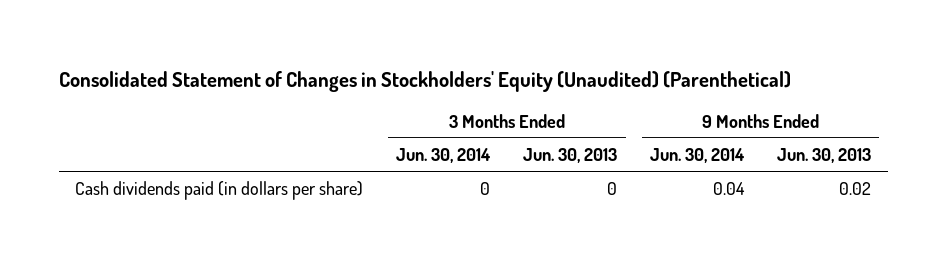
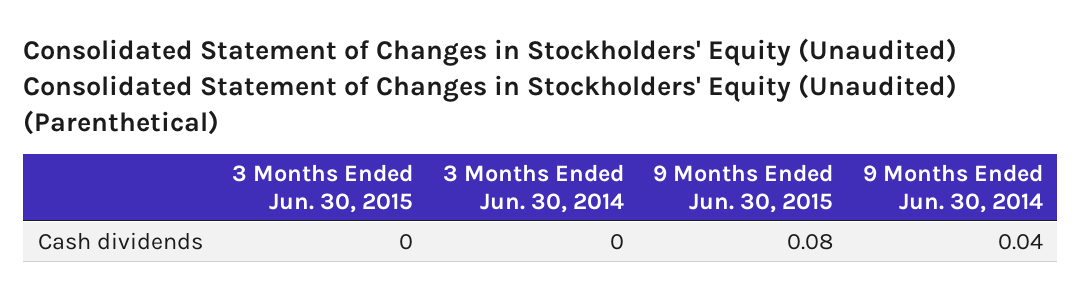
[58,70,791,92] Consolidated Statement of Changes in Stockholders' Equity (Unaudited) (Parenthetical) -> [22,37,957,136] Consolidated Statement of Changes in Stockholders' Equity (Unaudited) Consolidated Statement of Changes in Stockholders' Equity (Unaudited) (Parenthetical)
[523,147,618,163] Jun. 30, 2013 -> none
[777,147,872,163] Jun. 30, 2013 -> none
none -> [232,164,414,213] 3 Months Ended Jun. 30, 2015
none -> [653,164,834,213] 9 Months Ended Jun. 30, 2015
[75,181,364,201] Cash dividends paid (in dollars per share) -> [37,231,203,250] Cash dividends

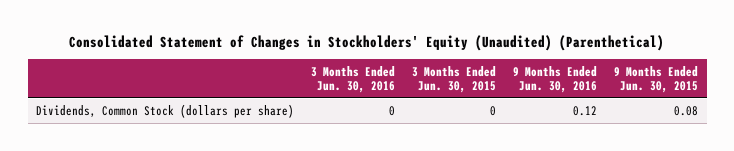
[22,37,957,136] Consolidated Statement of Changes in Stockholders' Equity (Unaudited) Consolidated Statement of Changes in Stockholders' Equity (Unaudited) (Parenthetical) -> [69,35,665,52] Consolidated Statement of Changes in Stockholders' Equity (Unaudited) (Parenthetical)
[442,164,624,213] 3 Months Ended Jun. 30, 2014 -> none
[862,164,1043,213] 9 Months Ended Jun. 30, 2014 -> none
none -> [311,65,396,94] 3 Months Ended Jun. 30, 2016
none -> [513,65,598,94] 9 Months Ended Jun. 30, 2016
[37,231,203,250] Cash dividends -> [36,104,295,119] Dividends, Common Stock (dollars per share)

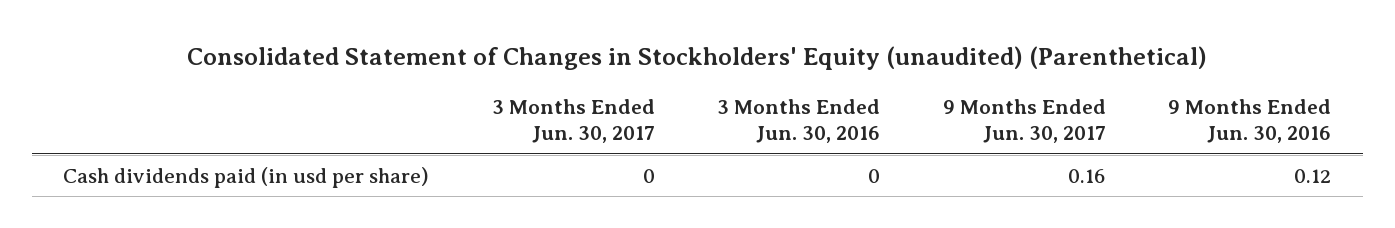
[69,35,665,52] Consolidated Statement of Changes in Stockholders' Equity (Unaudited) (Parenthetical) -> [187,46,1208,71] Consolidated Statement of Changes in Stockholders' Equity (unaudited) (Parenthetical)
[412,65,497,94] 3 Months Ended Jun. 30, 2015 -> none
[614,65,699,94] 9 Months Ended Jun. 30, 2015 -> none
none -> [491,99,655,144] 3 Months Ended Jun. 30, 2017
none -> [942,99,1106,144] 9 Months Ended Jun. 30, 2017
[36,104,295,119] Dividends, Common Stock (dollars per share) -> [63,166,430,188] Cash dividends paid (in usd per share)

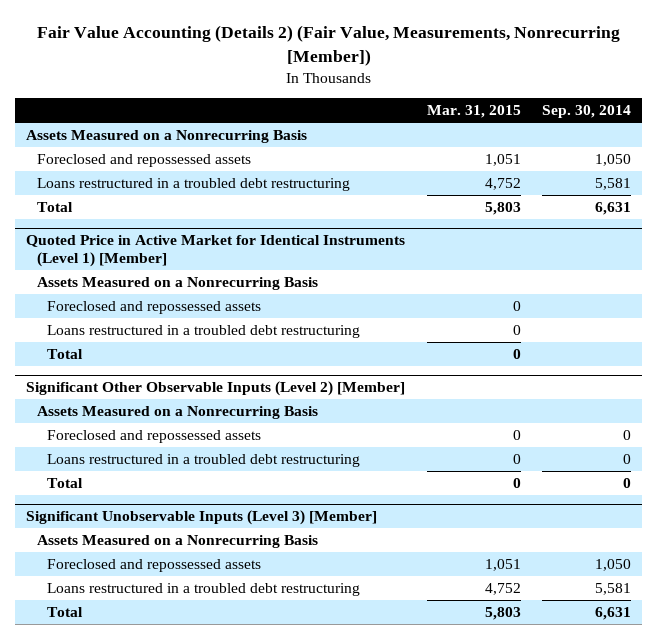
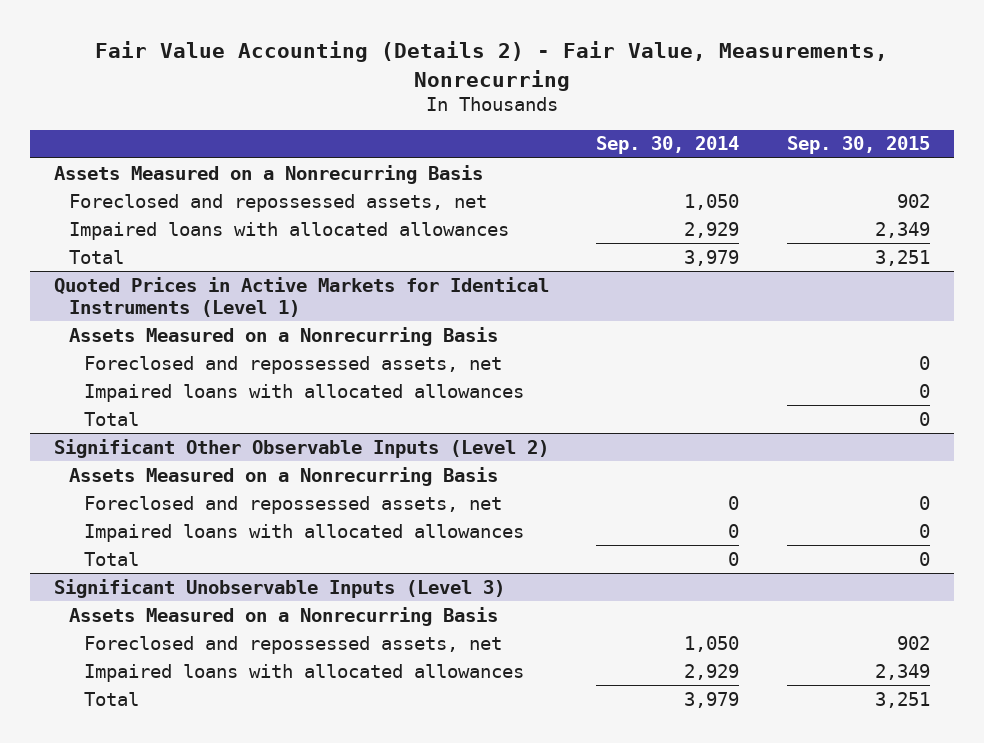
[36,25,620,67] Fair Value Accounting (Details 2) (Fair Value, Measurements, Nonrecurring [Member]) -> [94,41,888,91] Fair Value Accounting (Details 2) - Fair Value, Measurements, Nonrecurring
[426,105,521,119] Mar. 31, 2015 -> none
none -> [786,136,930,155] Sep. 30, 2015
[36,178,350,192] Loans restructured in a troubled debt restructuring -> none
[36,154,251,168] Foreclosed and repossessed assets -> [68,193,487,212] Foreclosed and repossessed assets, net
none -> [68,221,509,240] Impaired loans with allocated allowances
[595,202,632,216] 6,631 -> [684,249,740,266] 3,979
[25,235,405,268] Quoted Price in Active Market for Identical Instruments (Level 1) [Member] -> [53,276,549,317] Quoted Prices in Active Markets for Identical Instruments (Level 1)
[47,301,262,315] Foreclosed and repossessed assets -> [83,355,502,374] Foreclosed and repossessed assets, net
[47,325,361,339] Loans restructured in a troubled debt restructuring -> [83,383,524,402] Impaired loans with allocated allowances
[25,381,405,397] Significant Other Observable Inputs (Level 2) [Member] -> [53,438,549,458] Significant Other Observable Inputs (Level 2)
[47,430,262,444] Foreclosed and repossessed assets -> [83,495,502,514] Foreclosed and repossessed assets, net
[47,454,361,468] Loans restructured in a troubled debt restructuring -> [83,523,524,542] Impaired loans with allocated allowances
[25,510,377,526] Significant Unobservable Inputs (Level 3) [Member] -> [53,578,505,598] Significant Unobservable Inputs (Level 3)
[47,583,361,597] Loans restructured in a troubled debt restructuring -> none
[47,559,262,573] Foreclosed and repossessed assets -> [83,635,502,654] Foreclosed and repossessed assets, net
none -> [83,663,524,682] Impaired loans with allocated allowances
[595,607,632,621] 6,631 -> [684,691,740,708] 3,979

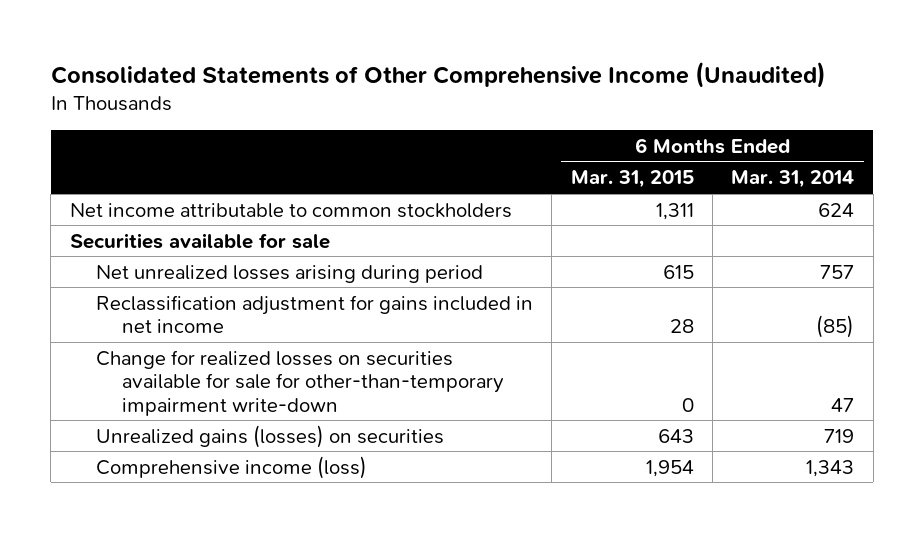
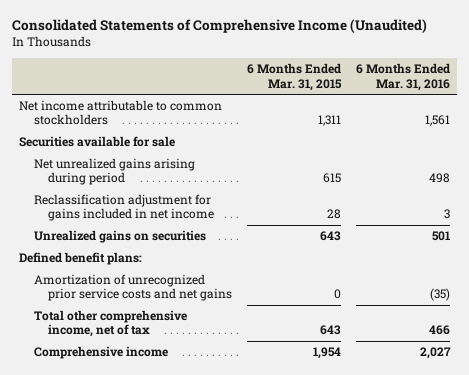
[50,61,826,88] Consolidated Statements of Other Comprehensive Income (Unaudited) -> [11,19,427,34] Consolidated Statements of Comprehensive Income (Unaudited)
[731,170,855,189] Mar. 31, 2014 -> none
none -> [355,63,450,91] 6 Months Ended Mar. 31, 2016
[95,264,483,283] Net unrealized losses arising during period -> [33,158,195,186] Net unrealized gains arising during period
[95,349,504,416] Change for realized losses on securities available for sale for other-than-temporary impairment write-down -> none
[95,424,444,448] Unrealized gains (losses) on securities -> [33,230,206,244] Unrealized gains on securities
none -> [19,252,143,266] Defined benefit plans:
none -> [33,274,232,302] Amortization of unrecognized prior service costs and net gains
none -> [33,310,187,338] Total other comprehensive income, net of tax
[95,455,367,479] Comprehensive income (loss) -> [33,346,168,360] Comprehensive income

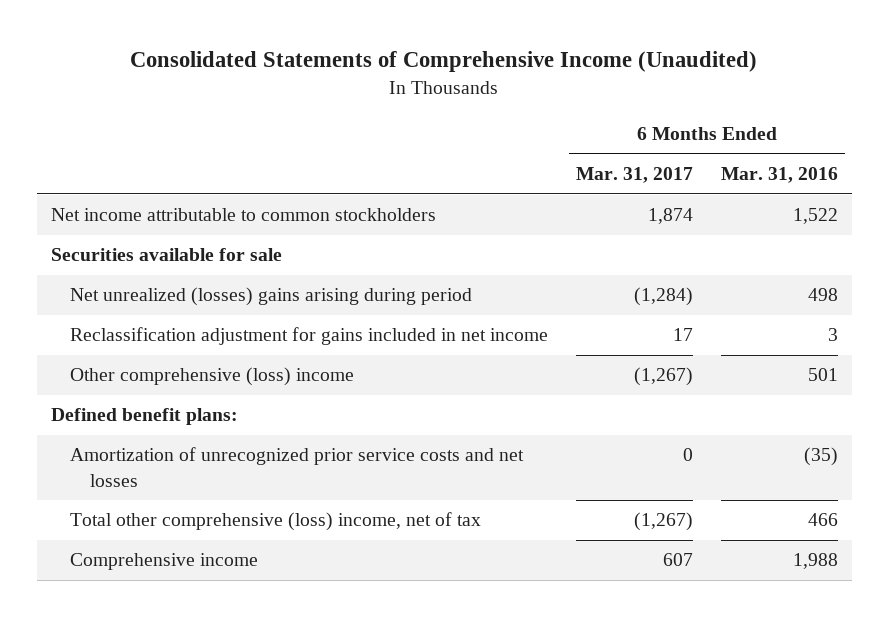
[246,63,342,91] 6 Months Ended Mar. 31, 2015 -> none
none -> [576,167,694,184] Mar. 31, 2017
[424,115,450,127] 1,561 -> [792,208,838,225] 1,522
[33,158,195,186] Net unrealized gains arising during period -> [70,287,473,307] Net unrealized (losses) gains arising during period
[33,230,206,244] Unrealized gains on securities -> [70,367,355,387] Other comprehensive (loss) income
[33,274,232,302] Amortization of unrecognized prior service costs and net gains -> [70,447,525,487] Amortization of unrecognized prior service costs and net losses
[33,310,187,338] Total other comprehensive income, net of tax -> [70,512,482,532] Total other comprehensive (loss) income, net of tax
[419,347,451,360] 2,027 -> [792,553,838,570] 1,988

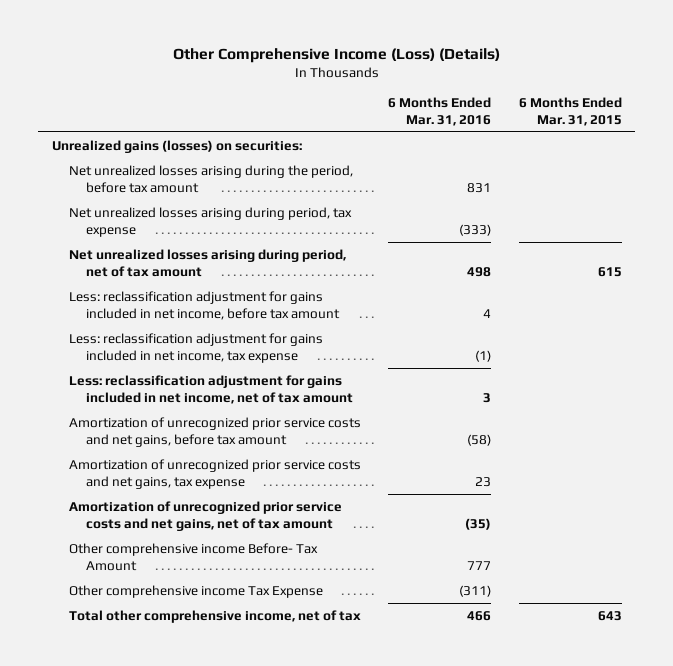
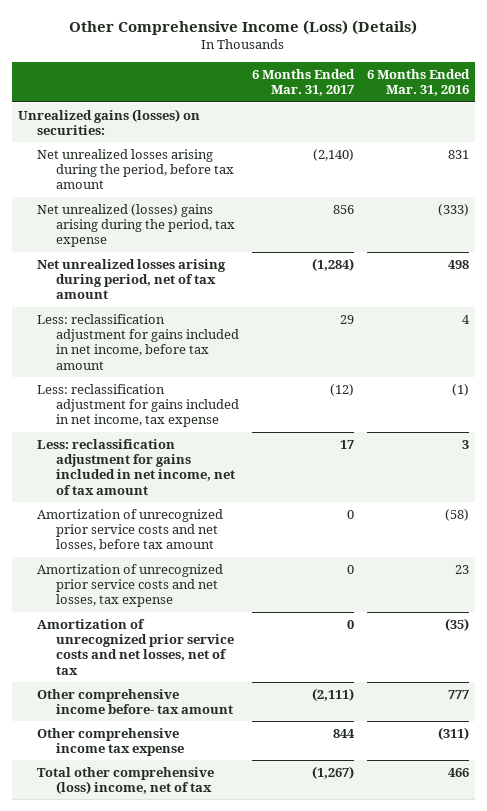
[518,97,622,126] 6 Months Ended Mar. 31, 2015 -> none
none -> [251,68,355,97] 6 Months Ended Mar. 31, 2017
[68,207,352,237] Net unrealized losses arising during period, tax expense -> [36,203,235,248] Net unrealized (losses) gains arising during the period, tax expense
[68,417,361,447] Amortization of unrecognized prior service costs and net gains, before tax amount -> [36,508,223,552] Amortization of unrecognized prior service costs and net losses, before tax amount
[68,459,361,489] Amortization of unrecognized prior service costs and net gains, tax expense -> [36,563,223,608] Amortization of unrecognized prior service costs and net losses, tax expense
[68,501,342,531] Amortization of unrecognized prior service costs and net gains, net of tax amount -> [36,618,234,675] Amortization of unrecognized prior service costs and net losses, net of tax
[68,543,318,571] Other comprehensive income Before- Tax Amount -> [36,688,233,715] Other comprehensive income before- tax amount
[68,585,323,599] Other comprehensive income Tax Expense -> [36,727,184,757] Other comprehensive income tax expense
[68,610,361,624] Total other comprehensive income, net of tax -> [36,766,214,795] Total other comprehensive (loss) income, net of tax

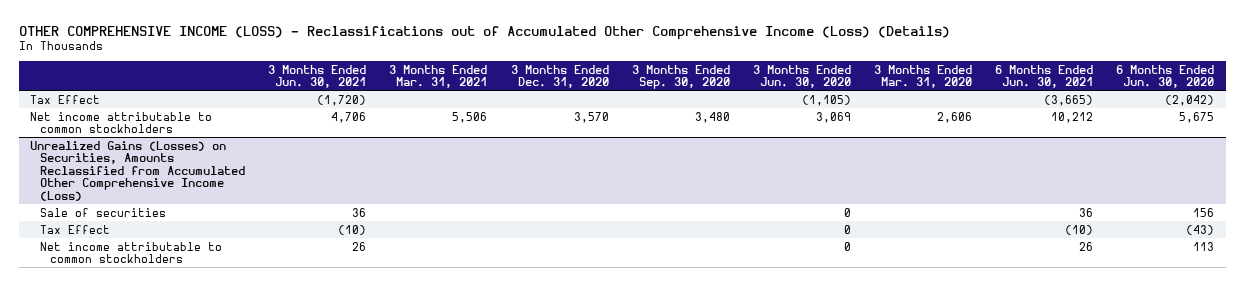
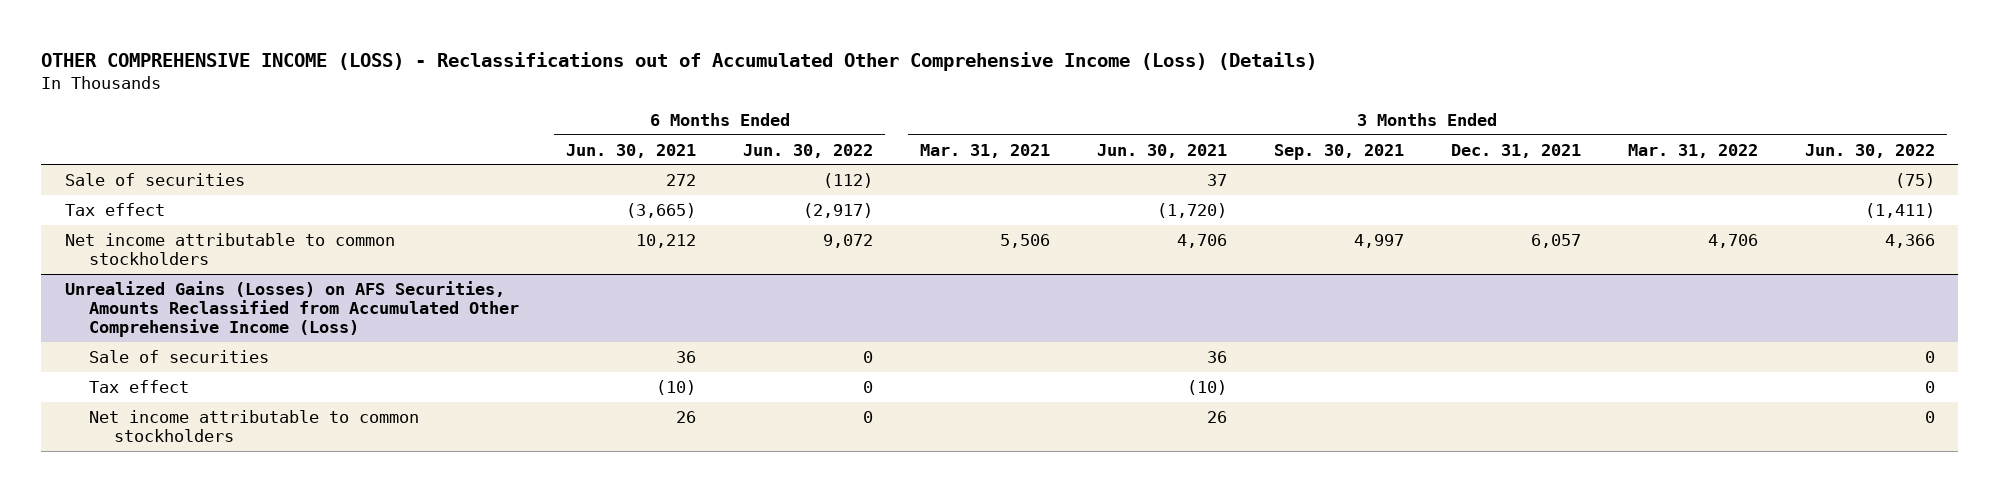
[510,64,609,89] 3 Months Ended Dec. 31, 2020 -> none
[631,64,730,90] 3 Months Ended Sep. 30, 2020 -> none
[752,64,851,89] 3 Months Ended Jun. 30, 2020 -> none
[874,64,973,89] 3 Months Ended Mar. 31, 2020 -> none
[1116,64,1215,89] 6 Months Ended Jun. 30, 2020 -> none
none -> [743,143,874,158] Jun. 30, 2022
none -> [1273,143,1404,160] Sep. 30, 2021
none -> [1450,143,1581,158] Dec. 31, 2021
none -> [1627,143,1758,158] Mar. 31, 2022
none -> [1804,143,1935,158] Jun. 30, 2022
none -> [64,172,245,186] Sale of securities
[30,94,101,104] Tax Effect -> [64,202,165,216] Tax effect
[30,140,246,201] Unrealized Gains (Losses) on Securities, Amounts Reclassified from Accumulated Other Comprehensive Income (Loss) -> [64,280,520,338] Unrealized Gains (Losses) on AFS Securities, Amounts Reclassified from Accumulated Other Comprehensive Income (Loss)
[40,224,111,234] Tax Effect -> [89,379,190,393] Tax effect

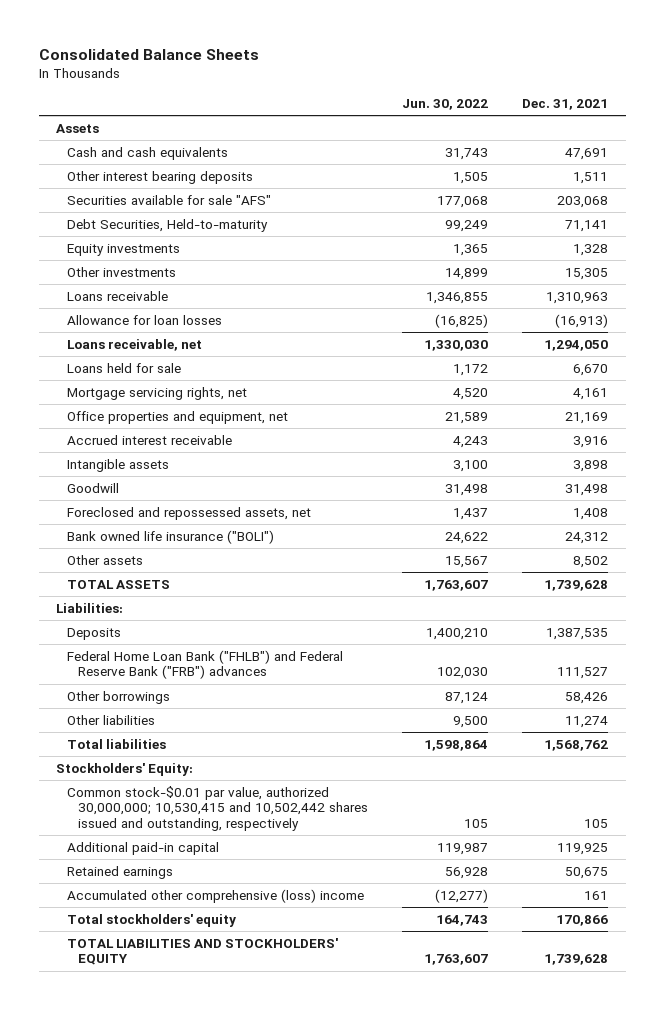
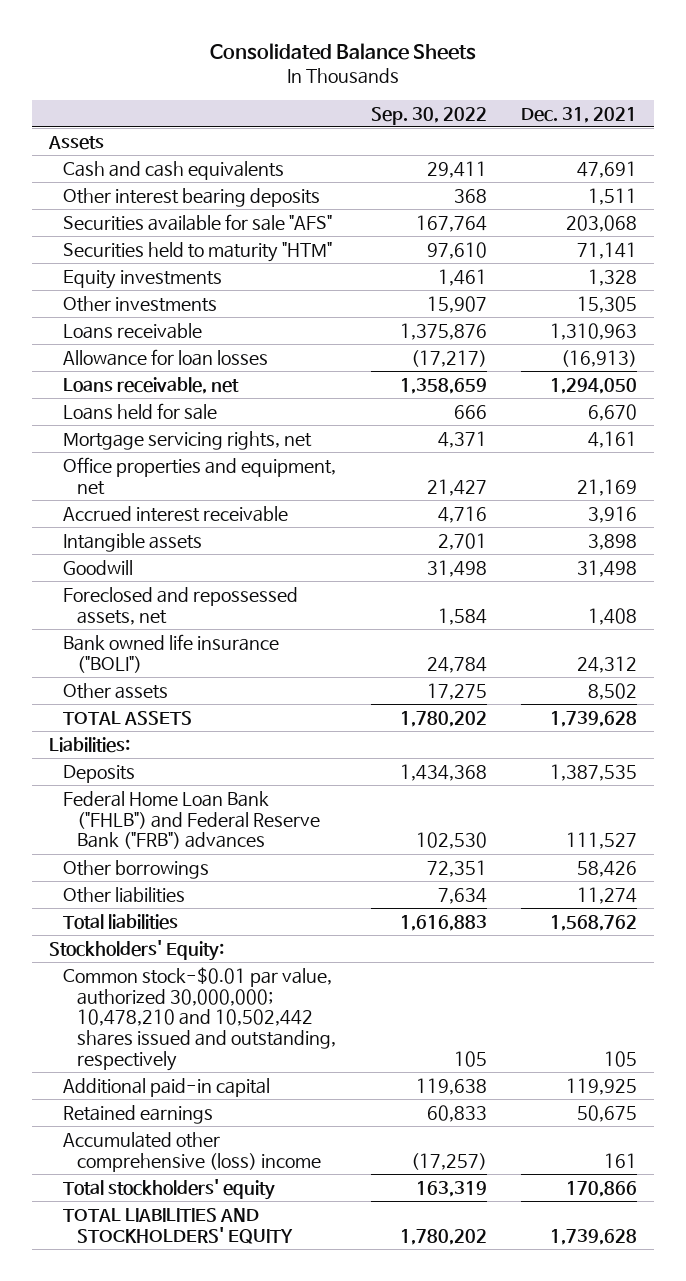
[402,98,489,110] Jun. 30, 2022 -> none
none -> [370,106,487,125] Sep. 30, 2022
[66,218,268,232] Debt Securities, Held-to-maturity -> [63,241,333,262] Securities held to maturity "HTM"
[66,785,368,831] Common stock-$0.01 par value, authorized 30,000,000; 10,530,415 and 10,502,442 shares issued and outstanding, respectively -> [63,966,337,1072] Common stock-$0.01 par value, authorized 30,000,000; 10,478,210 and 10,502,442 shares issued and outstanding, respectively

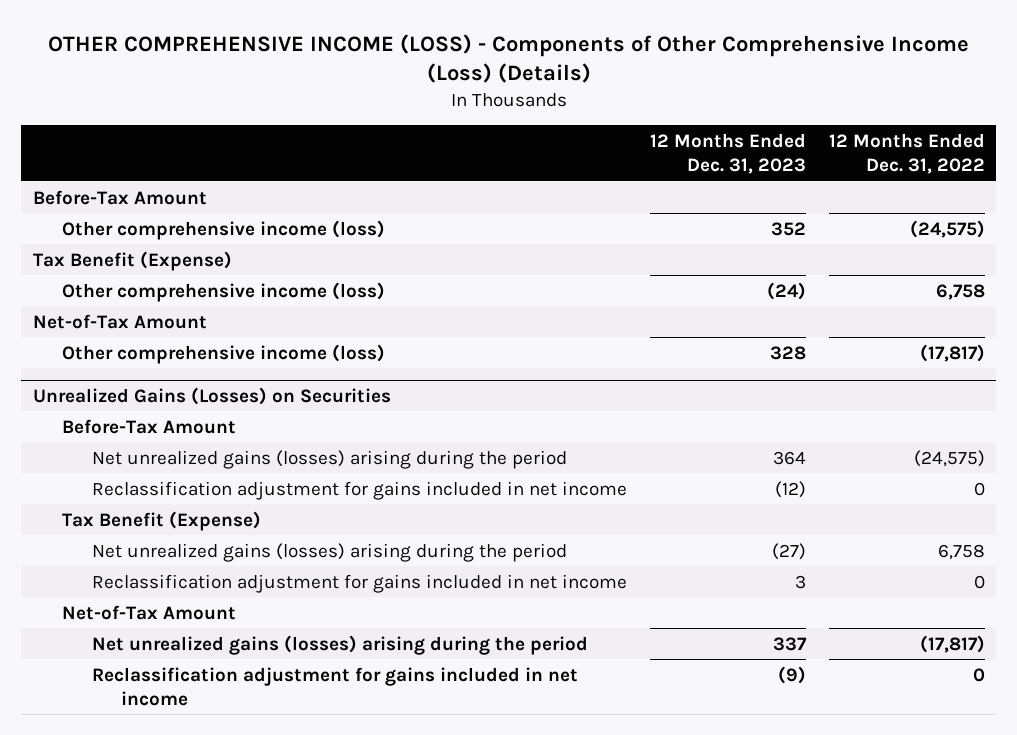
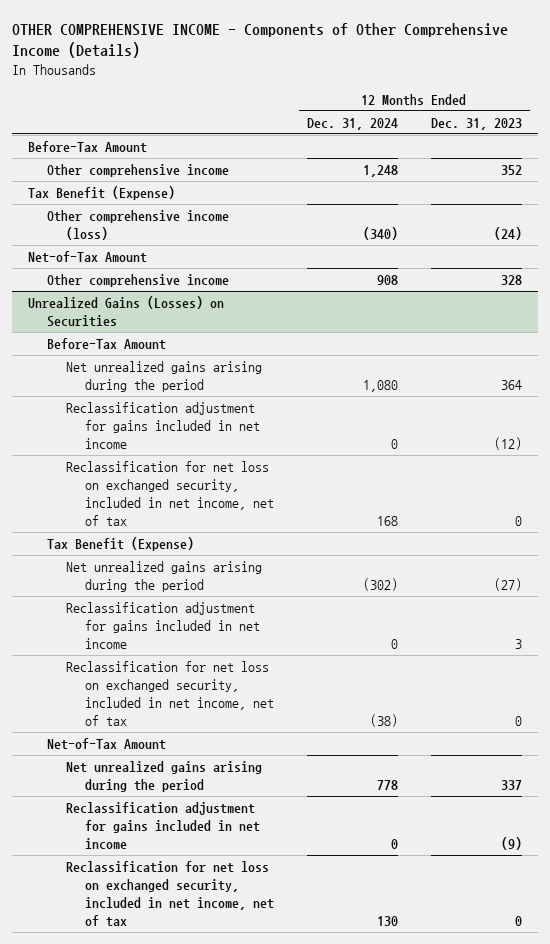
[47,33,969,84] OTHER COMPREHENSIVE INCOME (LOSS) - Components of Other Comprehensive Income (Loss) (Details) -> [11,22,508,59] OTHER COMPREHENSIVE INCOME - Components of Other Comprehensive Income (Details)
[828,132,985,175] 12 Months Ended Dec. 31, 2022 -> none
none -> [306,117,398,130] Dec. 31, 2024
[62,219,386,240] Other comprehensive income (loss) -> [47,163,230,177] Other comprehensive income
[62,343,386,364] Other comprehensive income (loss) -> [47,273,230,287] Other comprehensive income
[91,449,567,469] Net unrealized gains (losses) arising during the period -> [66,360,263,392] Net unrealized gains arising during the period
none -> [66,460,274,527] Reclassification for net loss on exchanged security, included in net income, net of tax
[91,542,567,562] Net unrealized gains (losses) arising during the period -> [66,560,263,592] Net unrealized gains arising during the period
none -> [66,660,274,727] Reclassification for net loss on exchanged security, included in net income, net of tax
[91,634,588,655] Net unrealized gains (losses) arising during the period -> [66,760,263,792] Net unrealized gains arising during the period
none -> [66,860,274,928] Reclassification for net loss on exchanged security, included in net income, net of tax

